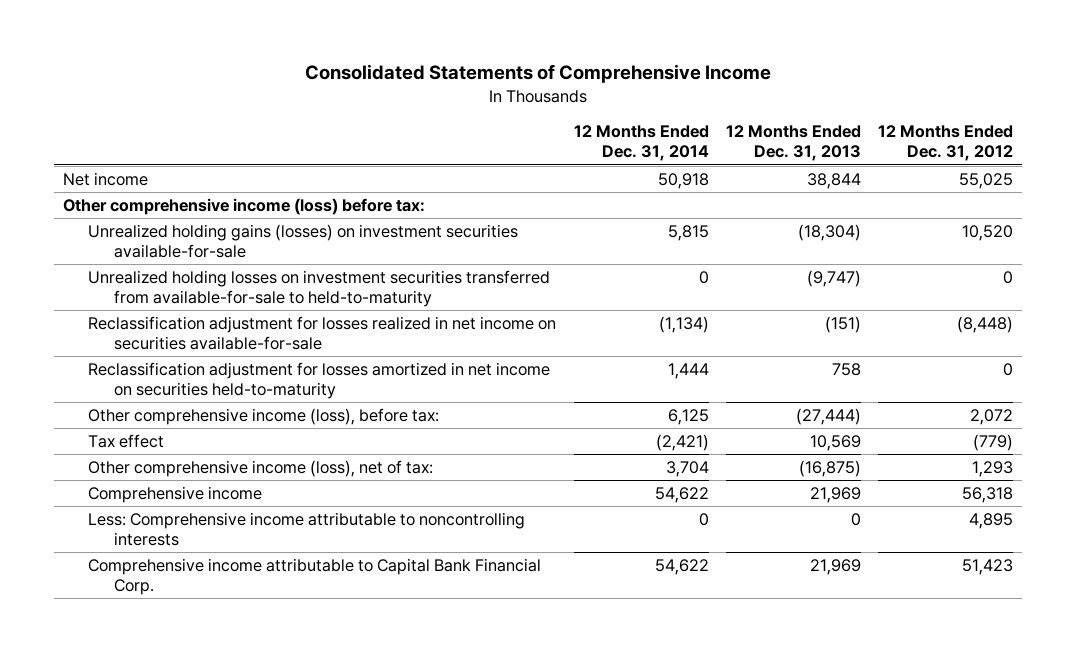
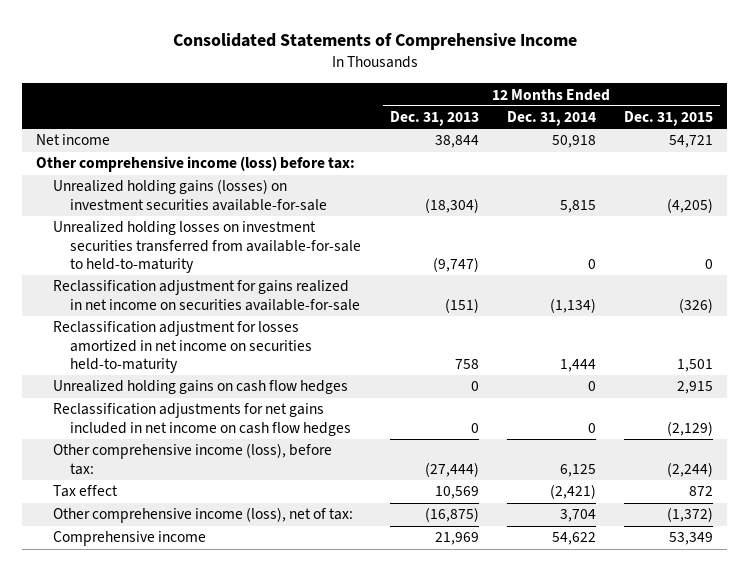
[878,124,1014,162] 12 Months Ended Dec. 31, 2012 -> none
none -> [624,111,714,127] Dec. 31, 2015
[88,315,557,351] Reclassification adjustment for losses realized in net income on securities available-for-sale -> [53,280,361,311] Reclassification adjustment for gains realized in net income on securities available-for-sale
none -> [53,380,349,395] Unrealized holding gains on cash flow hedges
none -> [53,403,352,436] Reclassification adjustments for net gains included in net income on cash flow hedges
[88,511,526,547] Less: Comprehensive income attributable to noncontrolling interests -> none
[88,557,542,596] Comprehensive income attributable to Capital Bank Financial Corp. -> none

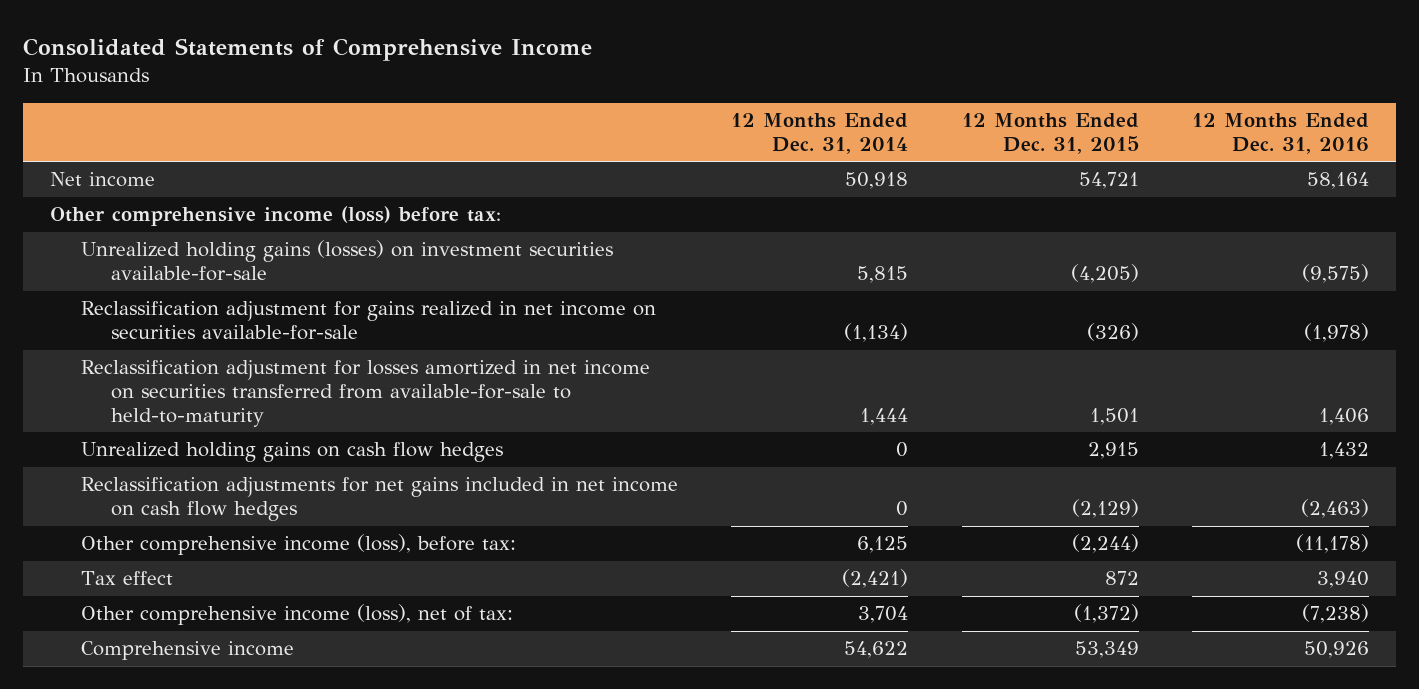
[389,111,479,127] Dec. 31, 2013 -> none
none -> [1192,113,1370,154] 12 Months Ended Dec. 31, 2016
[53,221,362,273] Unrealized holding losses on investment securities transferred from available-for-sale to held-to-maturity -> none
[53,321,313,373] Reclassification adjustment for losses amortized in net income on securities held-to-maturity -> [80,360,650,427] Reclassification adjustment for losses amortized in net income on securities transferred from available-for-sale to held-to-maturity

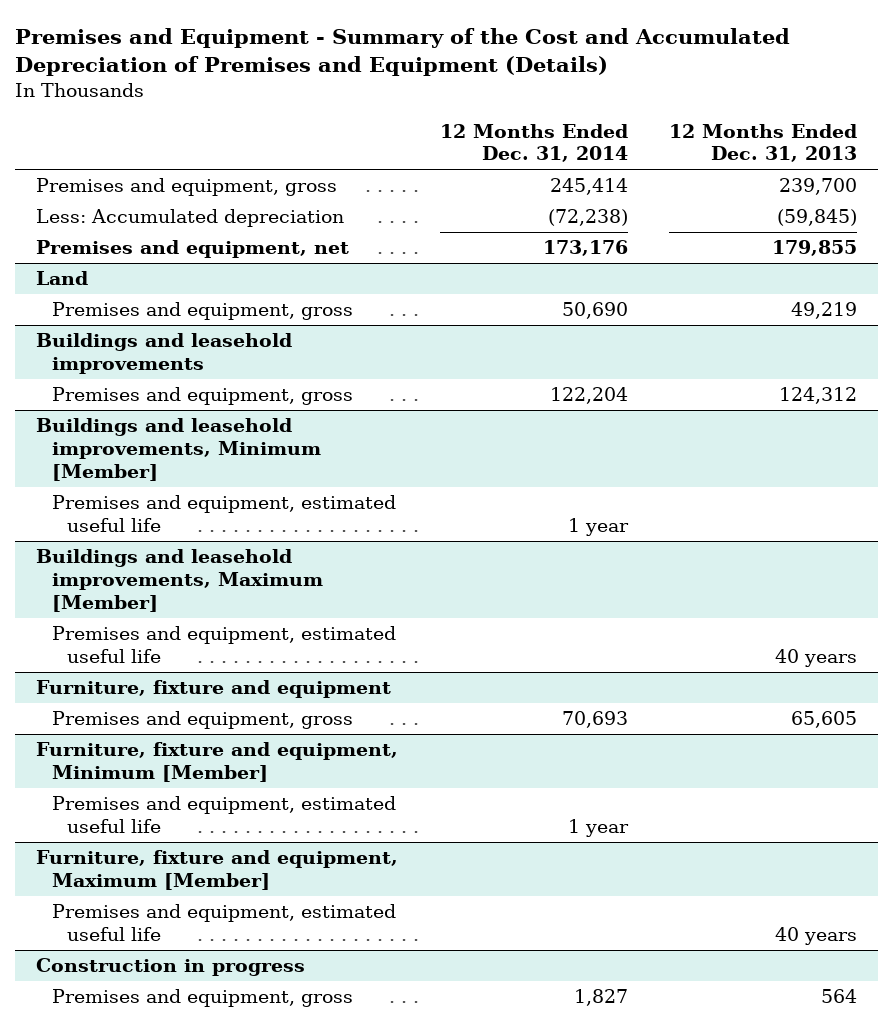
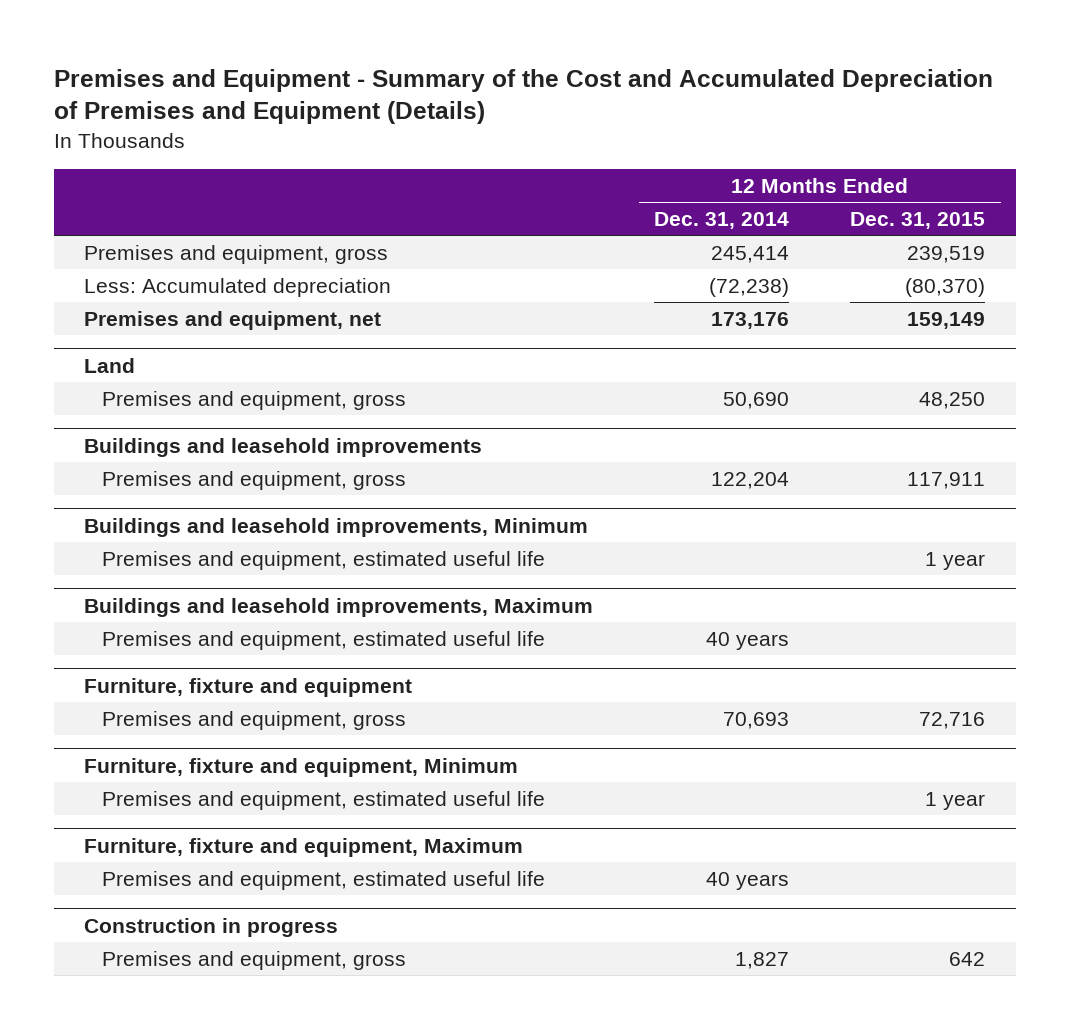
[669,123,858,163] 12 Months Ended Dec. 31, 2013 -> none
none -> [850,212,986,230] Dec. 31, 2015
[51,495,396,533] Premises and equipment, estimated useful life -> none
[36,549,323,612] Buildings and leasehold improvements, Maximum [Member] -> none
[36,418,321,481] Buildings and leasehold improvements, Minimum [Member] -> [84,517,589,537] Buildings and leasehold improvements, Minimum
none -> [84,597,594,617] Buildings and leasehold improvements, Maximum
none -> [102,630,546,650] Premises and equipment, estimated useful life
[51,796,396,834] Premises and equipment, estimated useful life -> none
[36,850,399,891] Furniture, fixture and equipment, Maximum [Member] -> none
[36,742,399,783] Furniture, fixture and equipment, Minimum [Member] -> [84,757,519,777] Furniture, fixture and equipment, Minimum
none -> [84,837,524,857] Furniture, fixture and equipment, Maximum
none -> [102,870,546,890] Premises and equipment, estimated useful life

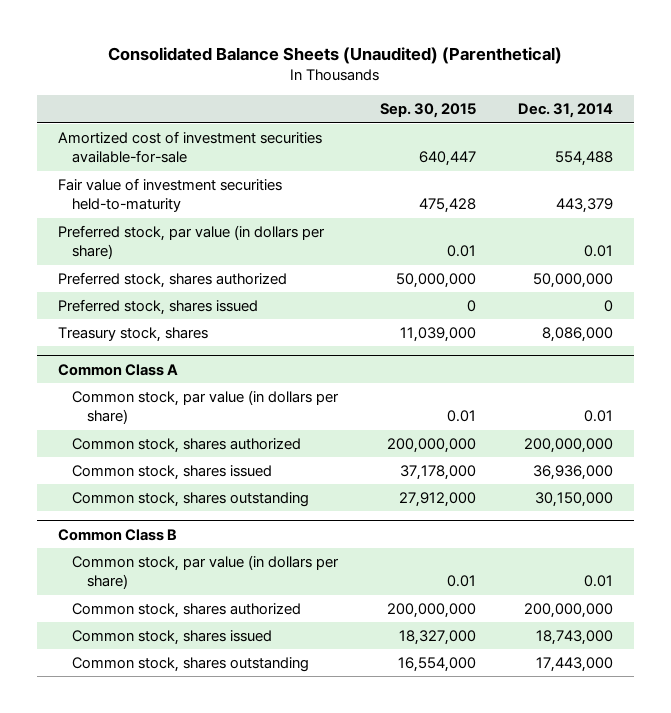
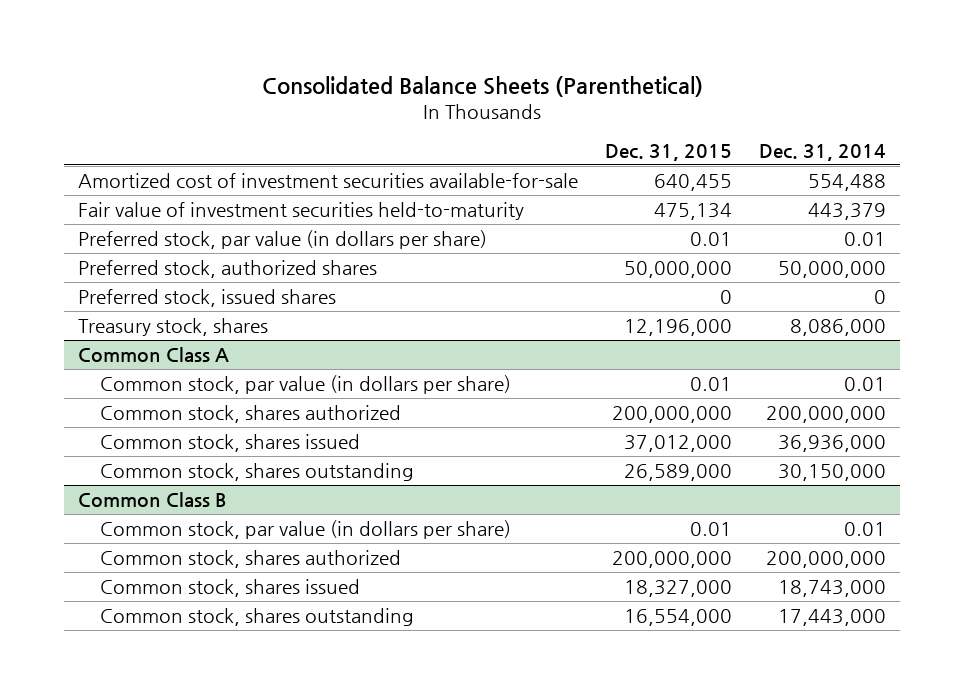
[108,47,563,65] Consolidated Balance Sheets (Unaudited) (Parenthetical) -> [261,75,703,97] Consolidated Balance Sheets (Parenthetical)
[380,103,477,119] Sep. 30, 2015 -> none
none -> [604,144,732,162] Dec. 31, 2015
[57,272,287,289] Preferred stock, shares authorized -> [77,259,377,278] Preferred stock, authorized shares
[57,299,258,316] Preferred stock, shares issued -> [77,288,336,307] Preferred stock, issued shares

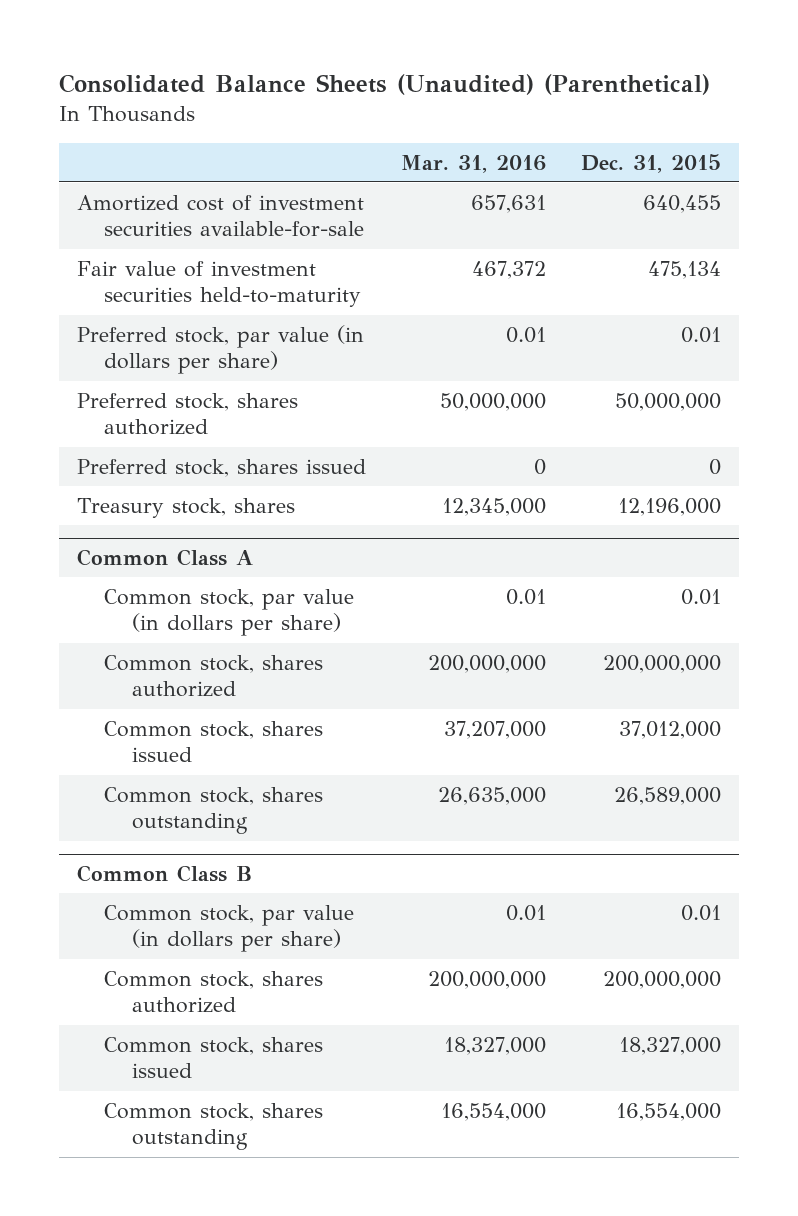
[261,75,703,97] Consolidated Balance Sheets (Parenthetical) -> [59,74,711,96] Consolidated Balance Sheets (Unaudited) (Parenthetical)
[759,144,887,162] Dec. 31, 2014 -> none
none -> [400,154,546,173] Mar. 31, 2016
[77,259,377,278] Preferred stock, authorized shares -> [76,392,298,436] Preferred stock, shares authorized
[77,288,336,307] Preferred stock, issued shares -> [76,458,366,477] Preferred stock, shares issued

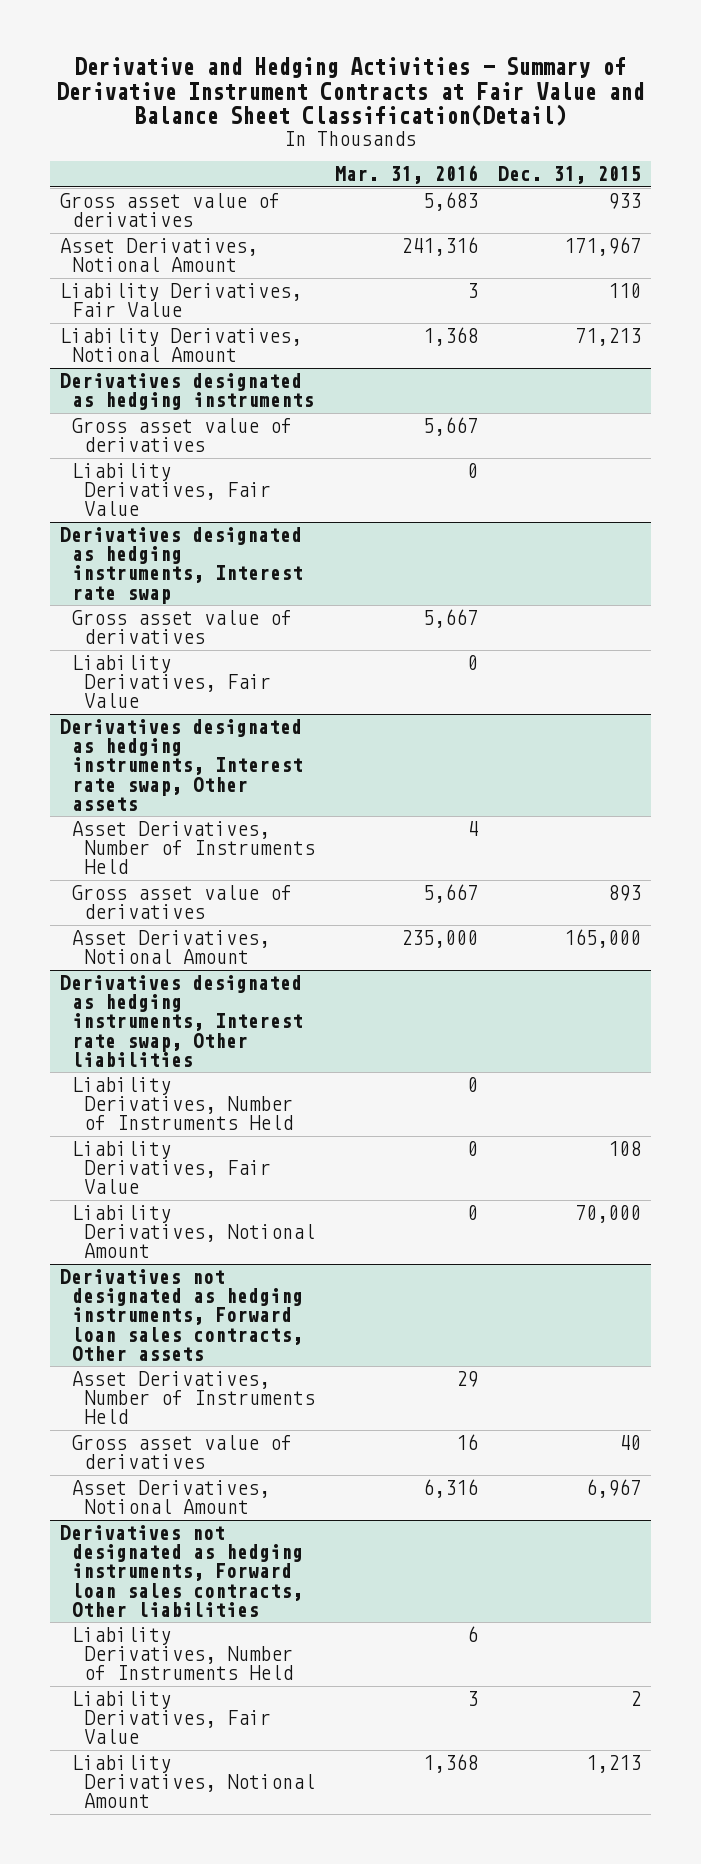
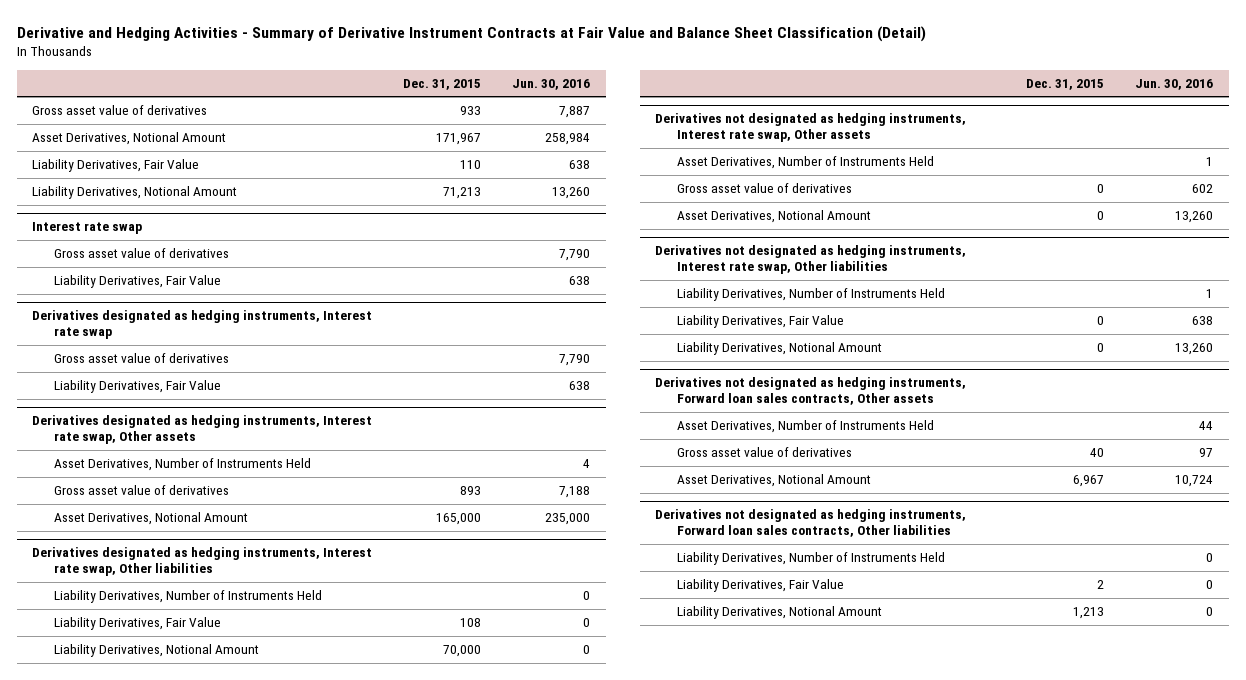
[56,56,645,127] Derivative and Hedging Activities - Summary of Derivative Instrument Contracts at Fair Value and Balance Sheet Classification(Detail) -> [16,25,926,42] Derivative and Hedging Activities - Summary of Derivative Instrument Contracts at Fair Value and Balance Sheet Classification (Detail)
[334,165,478,185] Mar. 31, 2016 -> none
none -> [512,78,591,90] Jun. 30, 2016
[60,373,314,411] Derivatives designated as hedging instruments -> none
none -> [32,222,143,235] Interest rate swap
none -> [655,113,967,143] Derivatives not designated as hedging instruments, Interest rate swap, Other assets
none -> [676,156,934,170] Asset Derivatives, Number of Instruments Held
none -> [676,183,852,194] Gross asset value of derivatives
none -> [676,210,871,224] Asset Derivatives, Notional Amount
none -> [655,245,967,275] Derivatives not designated as hedging instruments, Interest rate swap, Other liabilities
none -> [676,288,945,302] Liability Derivatives, Number of Instruments Held
none -> [676,315,844,329] Liability Derivatives, Fair Value
none -> [676,342,882,356] Liability Derivatives, Notional Amount

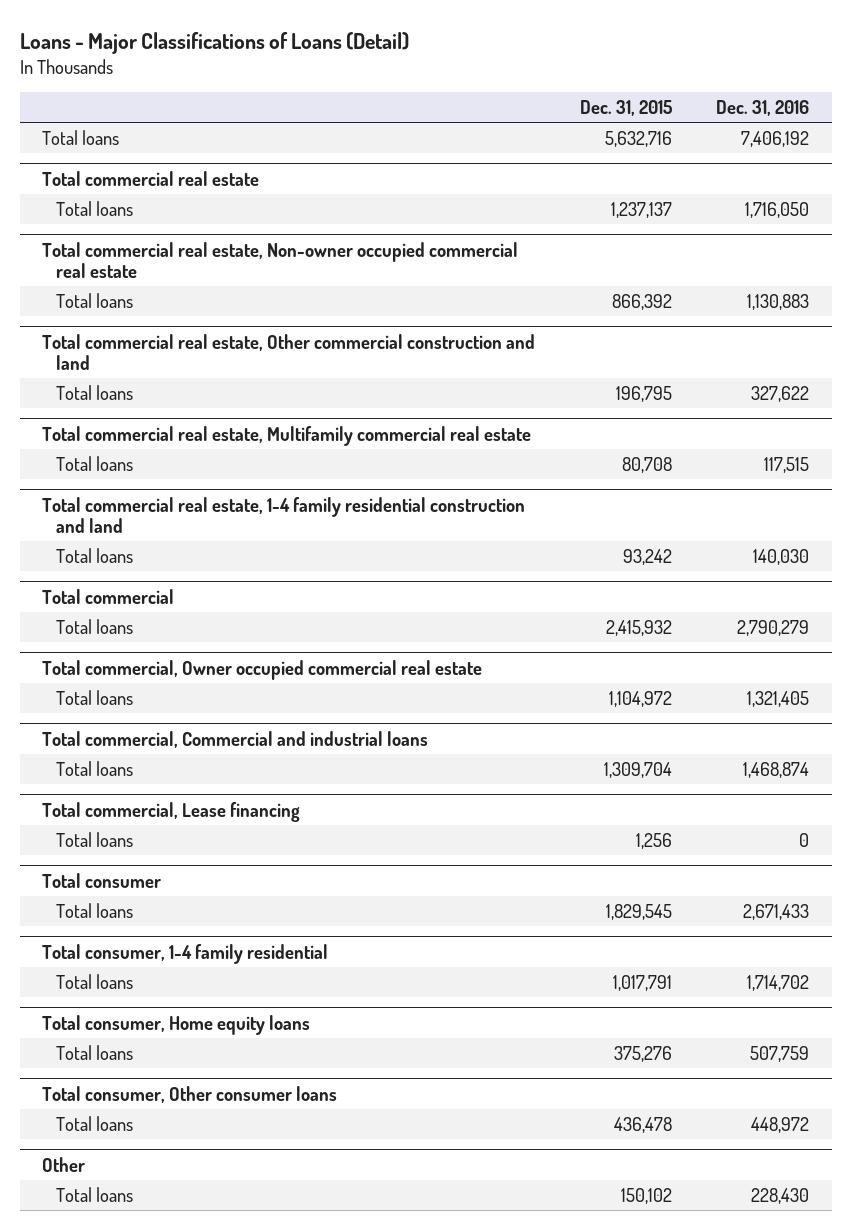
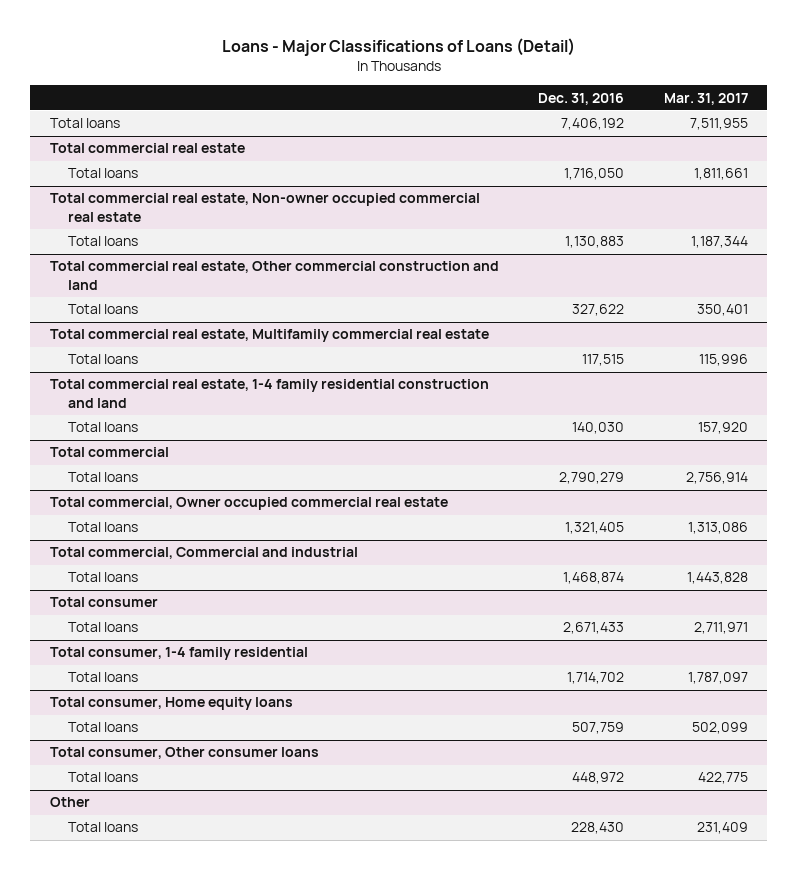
[579,100,672,117] Dec. 31, 2015 -> none
none -> [663,92,748,105] Mar. 31, 2017
[42,730,429,748] Total commercial, Commercial and industrial loans -> [50,547,359,560] Total commercial, Commercial and industrial
[42,801,301,822] Total commercial, Lease financing -> none
[56,831,134,847] Total loans -> none

